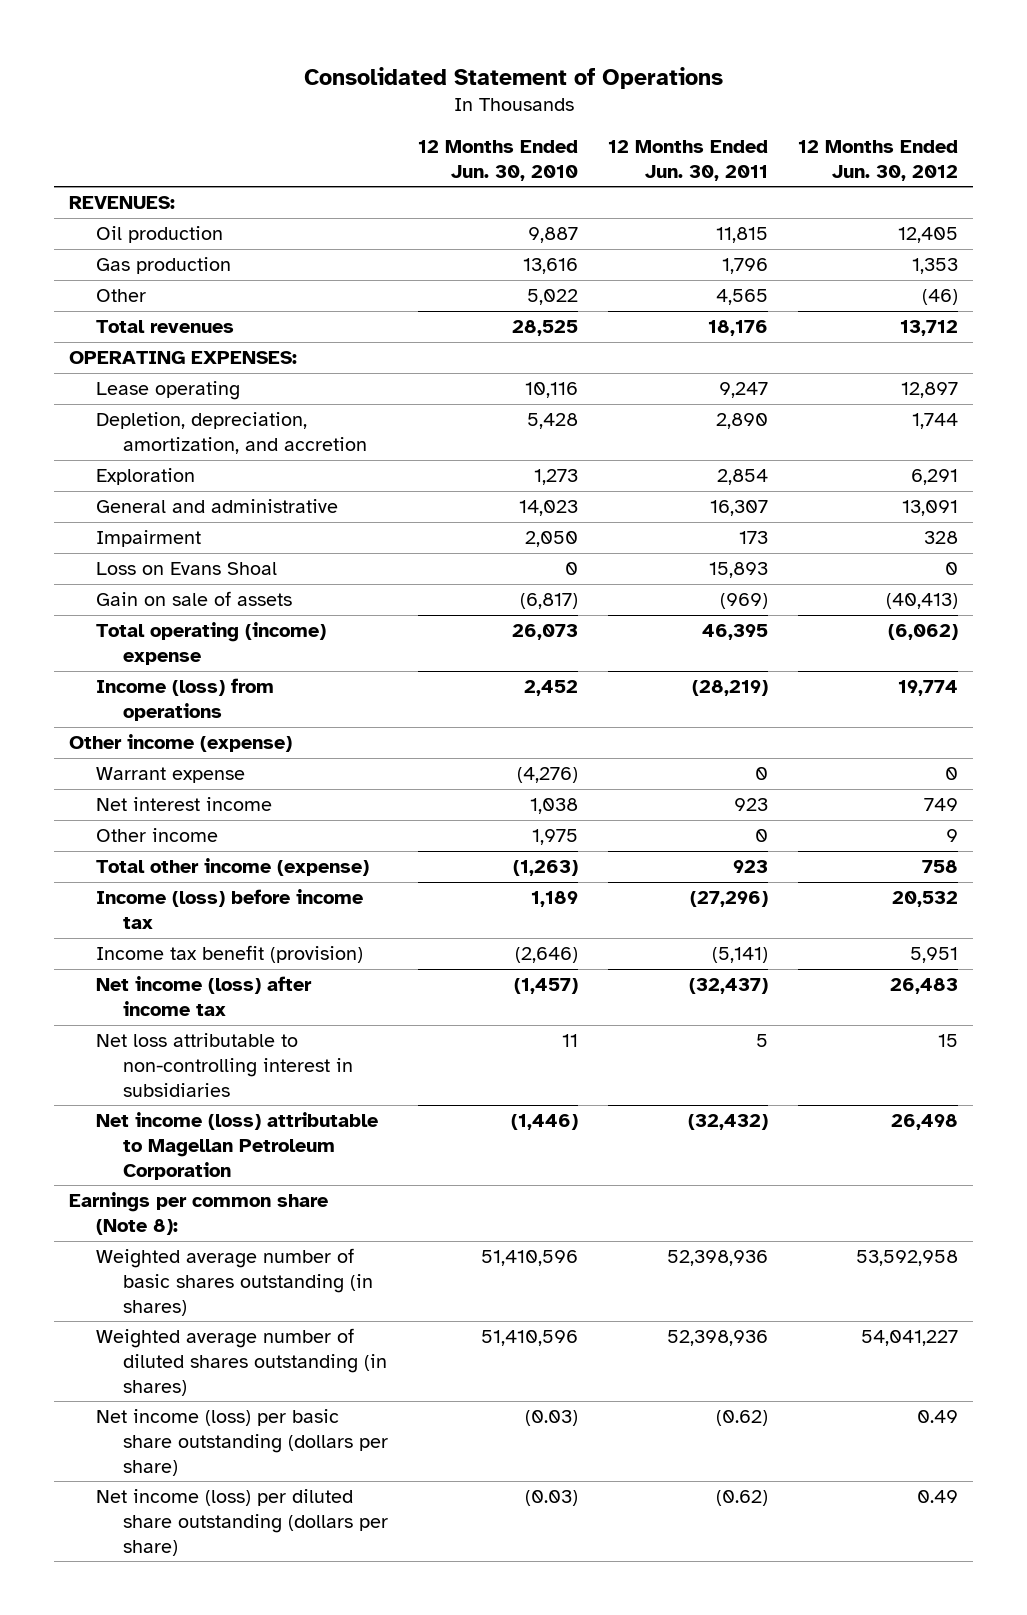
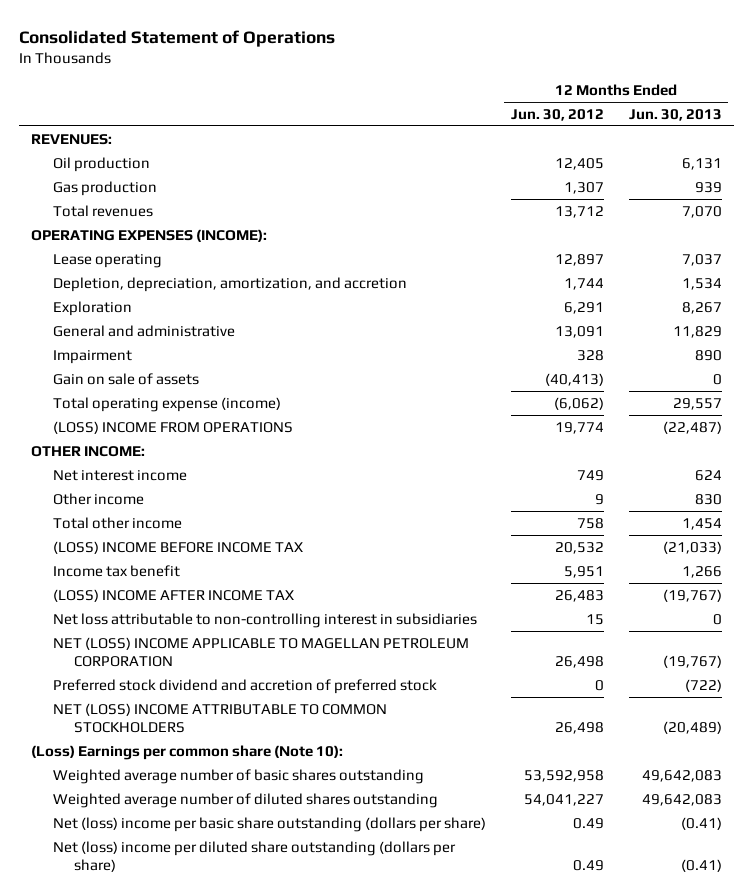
[418,139,579,181] 12 Months Ended Jun. 30, 2010 -> none
[608,139,769,181] 12 Months Ended Jun. 30, 2011 -> none
none -> [628,108,722,121] Jun. 30, 2013
[96,288,147,302] Other -> none
[912,257,959,274] 1,353 -> [563,181,604,194] 1,307
[69,350,298,364] OPERATING EXPENSES: -> [31,228,268,242] OPERATING EXPENSES (INCOME):
[96,561,278,575] Loss on Evans Shoal -> none
[96,766,246,783] Warrant expense -> none
[96,621,327,665] Total operating (income) expense -> [52,396,281,412] Total operating expense (income)
[96,677,275,721] Income (loss) from operations -> [52,420,293,434] (LOSS) INCOME FROM OPERATIONS
[69,733,293,752] Other income (expense) -> [31,445,146,457] OTHER INCOME:
[96,857,370,876] Total other income (expense) -> [52,516,182,529] Total other income
[96,888,364,929] Income (loss) before income tax -> [52,540,303,554] (LOSS) INCOME BEFORE INCOME TAX
[96,944,364,963] Income tax benefit (provision) -> [52,564,180,577] Income tax benefit
[96,975,313,1016] Net income (loss) after income tax -> [52,588,294,602] (LOSS) INCOME AFTER INCOME TAX
[96,1111,379,1180] Net income (loss) attributable to Magellan Petroleum Corporation -> [52,636,469,668] NET (LOSS) INCOME APPLICABLE TO MAGELLAN PETROLEUM CORPORATION
none -> [52,678,437,694] Preferred stock dividend and accretion of preferred stock
none -> [52,702,387,734] NET (LOSS) INCOME ATTRIBUTABLE TO COMMON STOCKHOLDERS
[69,1191,329,1235] Earnings per common share (Note 8): -> [31,744,344,760] (Loss) Earnings per common share (Note 10):
[96,1247,374,1316] Weighted average number of basic shares outstanding (in shares) -> [52,768,424,784] Weighted average number of basic shares outstanding
[96,1327,388,1396] Weighted average number of diluted shares outstanding (in shares) -> [52,792,438,808] Weighted average number of diluted shares outstanding
[96,1408,389,1476] Net income (loss) per basic share outstanding (dollars per share) -> [52,816,486,832] Net (loss) income per basic share outstanding (dollars per share)
[96,1488,389,1556] Net income (loss) per diluted share outstanding (dollars per share) -> [52,840,456,873] Net (loss) income per diluted share outstanding (dollars per share)

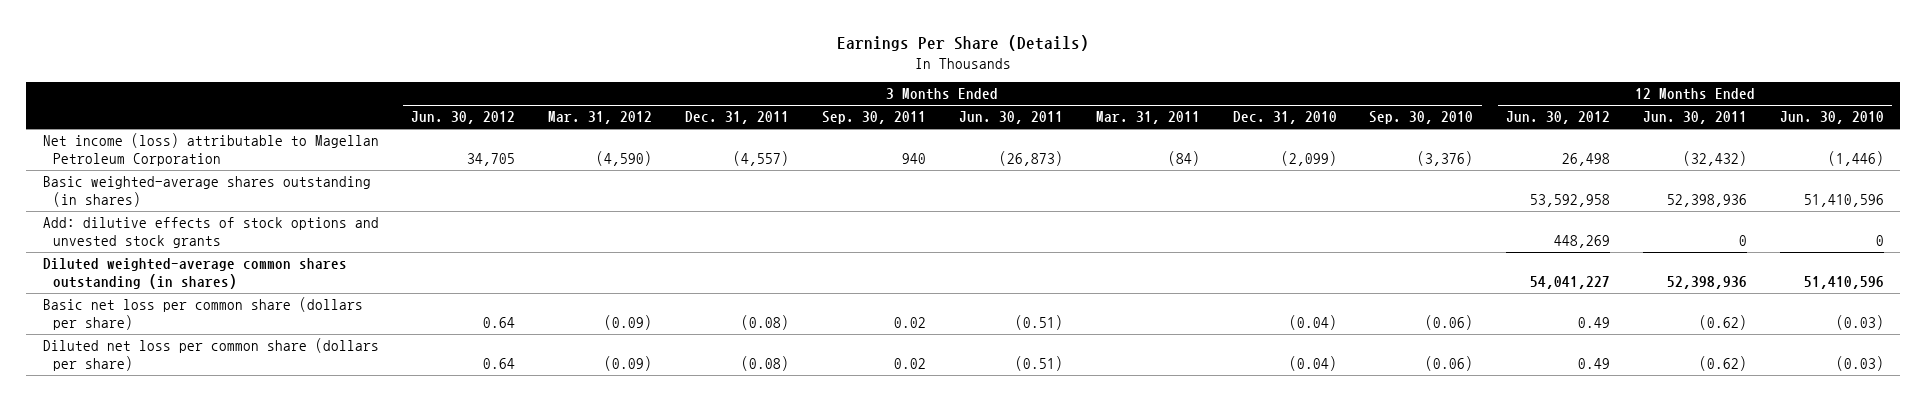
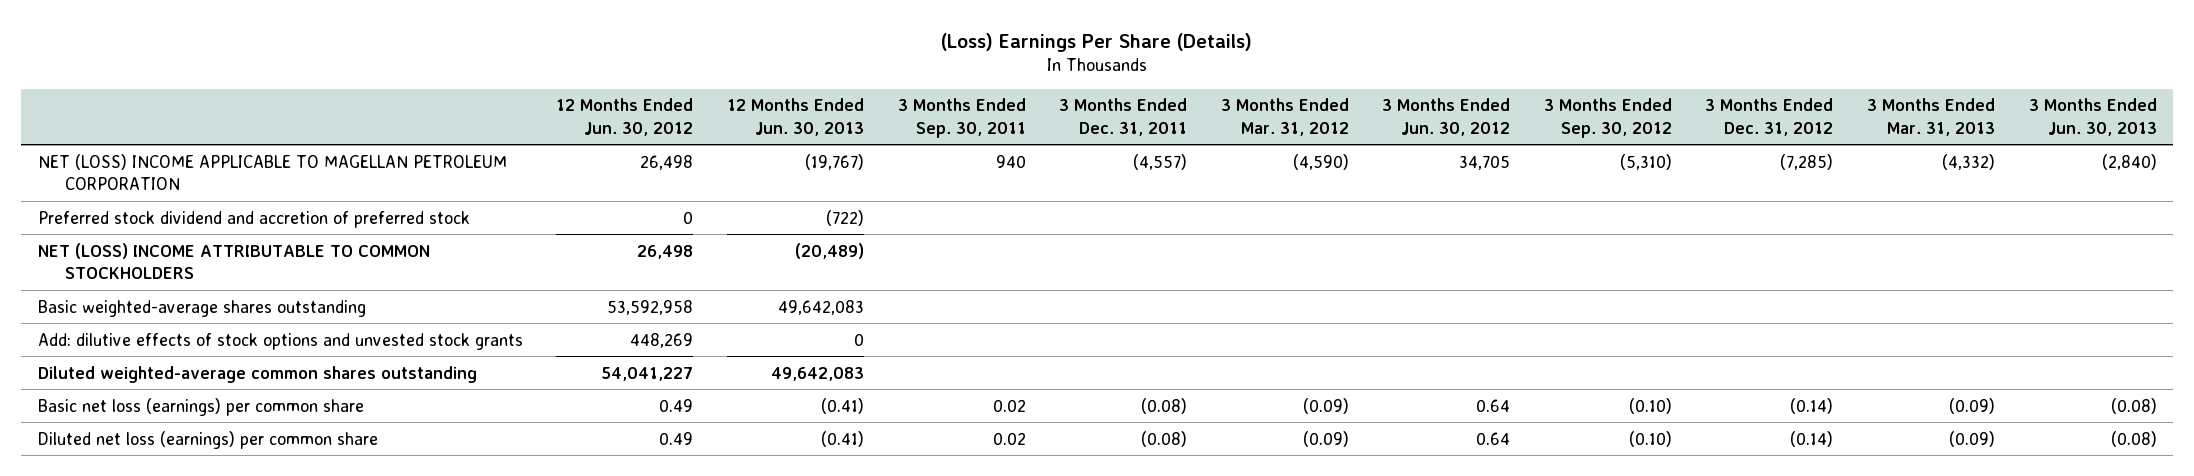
[837,35,1090,52] Earnings Per Share (Details) -> [941,32,1253,52] (Loss) Earnings Per Share (Details)
[958,111,1063,125] Jun. 30, 2011 -> none
[1095,111,1200,125] Mar. 31, 2011 -> none
[1232,111,1337,125] Dec. 31, 2010 -> none
[1369,111,1474,125] Sep. 30, 2010 -> none
[1643,111,1748,125] Jun. 30, 2011 -> none
[1779,111,1884,125] Jun. 30, 2010 -> none
none -> [726,98,864,136] 12 Months Ended Jun. 30, 2013
none -> [1543,98,1672,138] 3 Months Ended Sep. 30, 2012
none -> [1705,98,1834,136] 3 Months Ended Dec. 31, 2012
none -> [1867,98,1996,136] 3 Months Ended Mar. 31, 2013
none -> [2028,98,2157,136] 3 Months Ended Jun. 30, 2013
[42,133,379,166] Net income (loss) attributable to Magellan Petroleum Corporation -> [37,153,507,191] NET (LOSS) INCOME APPLICABLE TO MAGELLAN PETROLEUM CORPORATION
none -> [37,210,470,228] Preferred stock dividend and accretion of preferred stock
none -> [37,242,430,280] NET (LOSS) INCOME ATTRIBUTABLE TO COMMON STOCKHOLDERS
[42,176,371,207] Basic weighted-average shares outstanding (in shares) -> [37,299,366,317] Basic weighted-average shares outstanding
[42,258,347,289] Diluted weighted-average common shares outstanding (in shares) -> [37,365,477,383] Diluted weighted-average common shares outstanding
[42,297,363,330] Basic net loss per common share (dollars per share) -> [37,397,364,416] Basic net loss (earnings) per common share
[42,338,379,371] Diluted net loss per common share (dollars per share) -> [37,430,378,449] Diluted net loss (earnings) per common share

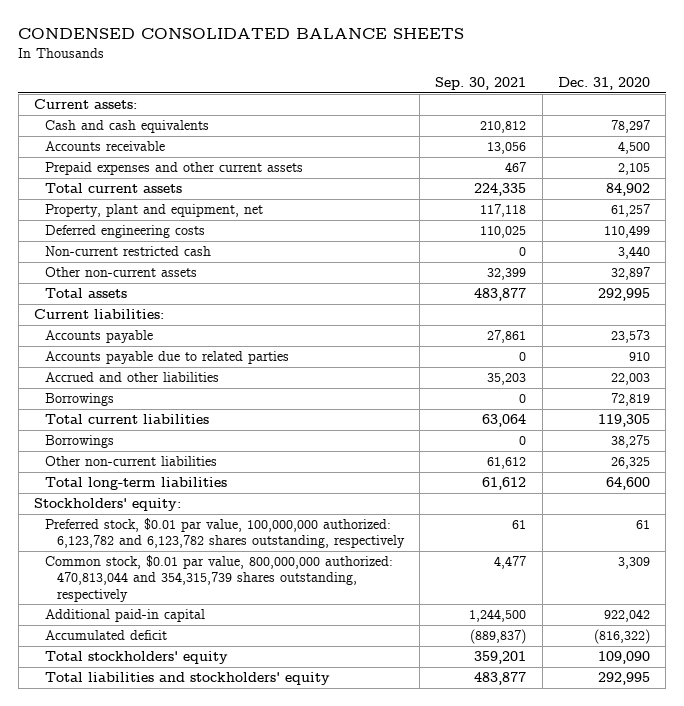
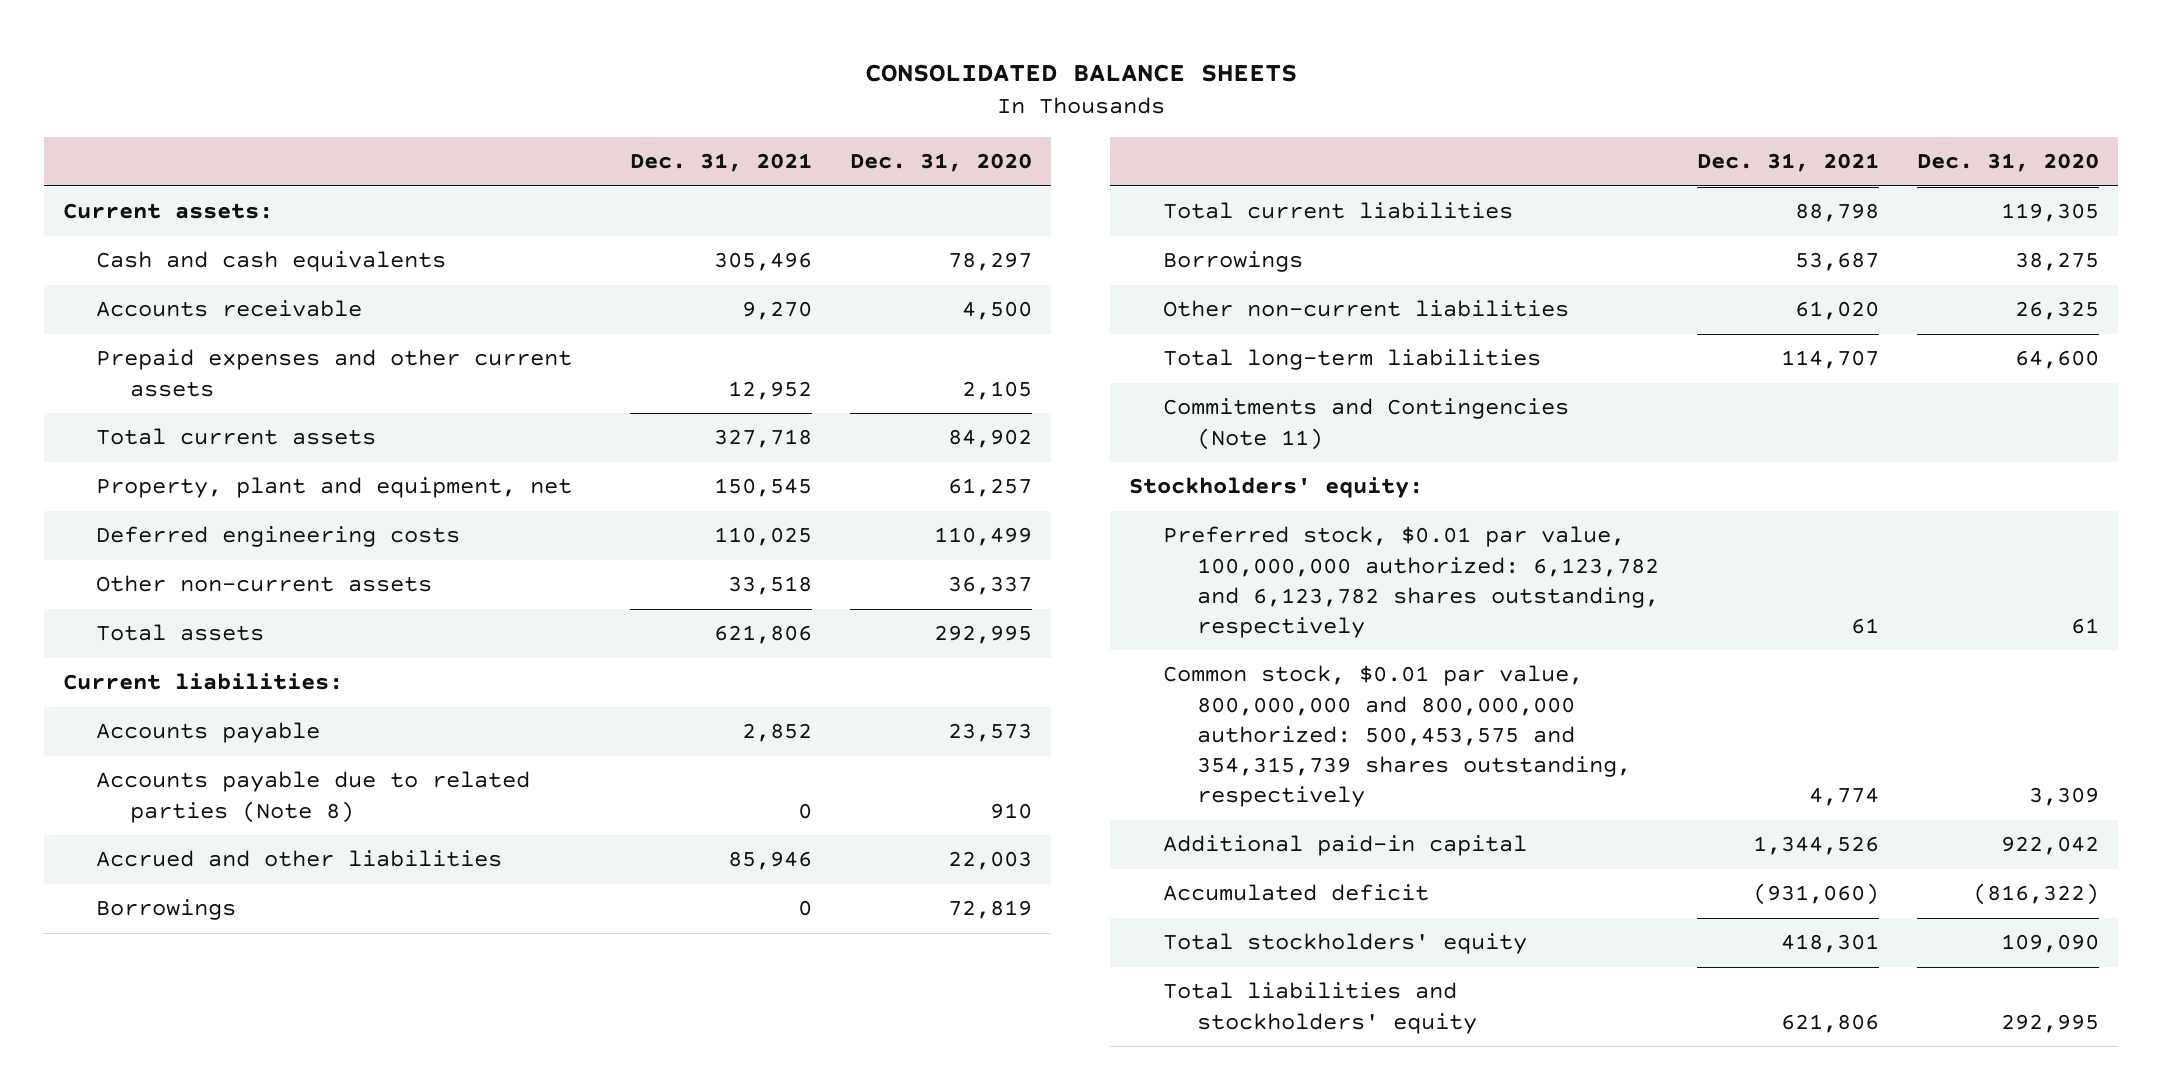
[18,28,465,40] CONDENSED CONSOLIDATED BALANCE SHEETS -> [864,63,1297,82] CONSOLIDATED BALANCE SHEETS
[435,76,527,90] Sep. 30, 2021 -> none
none -> [629,153,812,173] Dec. 31, 2021
[45,246,212,257] Non-current restricted cash -> none
[611,267,651,281] 32,897 -> [947,576,1032,596] 36,337
[45,351,290,365] Accounts payable due to related parties -> [96,771,531,823] Accounts payable due to related parties (Note 8)
none -> [1163,398,1570,450] Commitments and Contingencies (Note 11)
[45,555,394,602] Common stock, $0.01 par value, 800,000,000 authorized: 470,813,044 and 354,315,739 shares outstanding, respectively -> [1163,665,1631,808] Common stock, $0.01 par value, 800,000,000 and 800,000,000 authorized: 500,453,575 and 354,315,739 shares outstanding, respectively

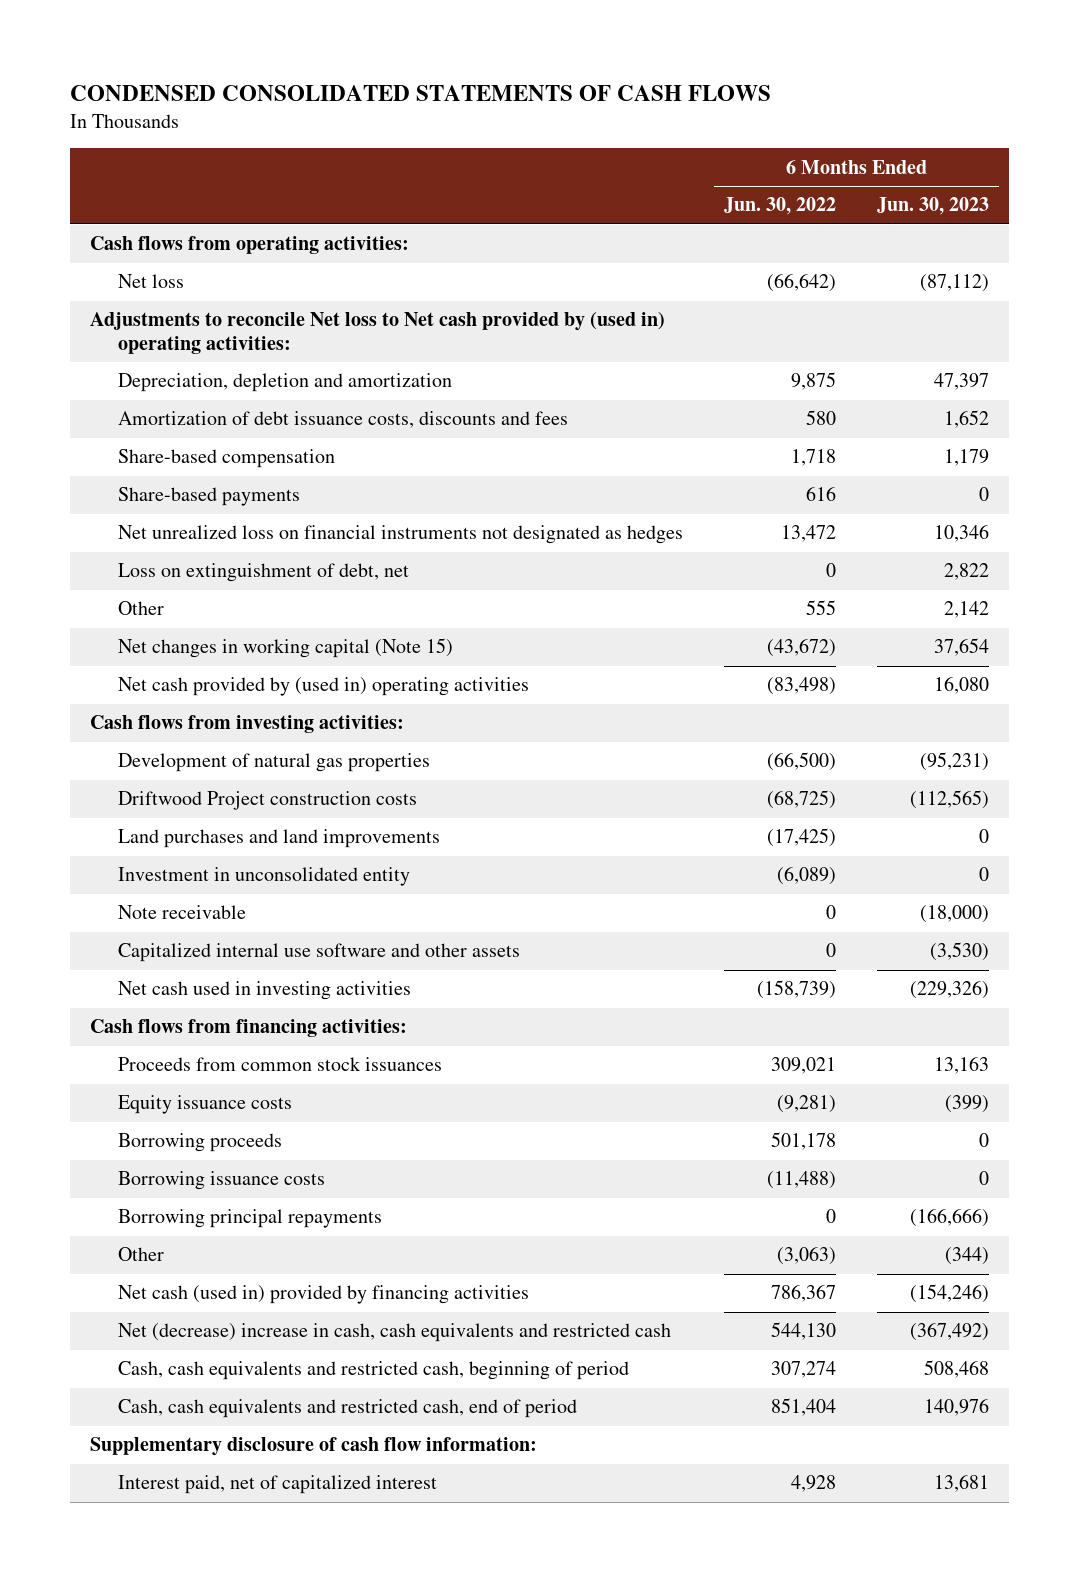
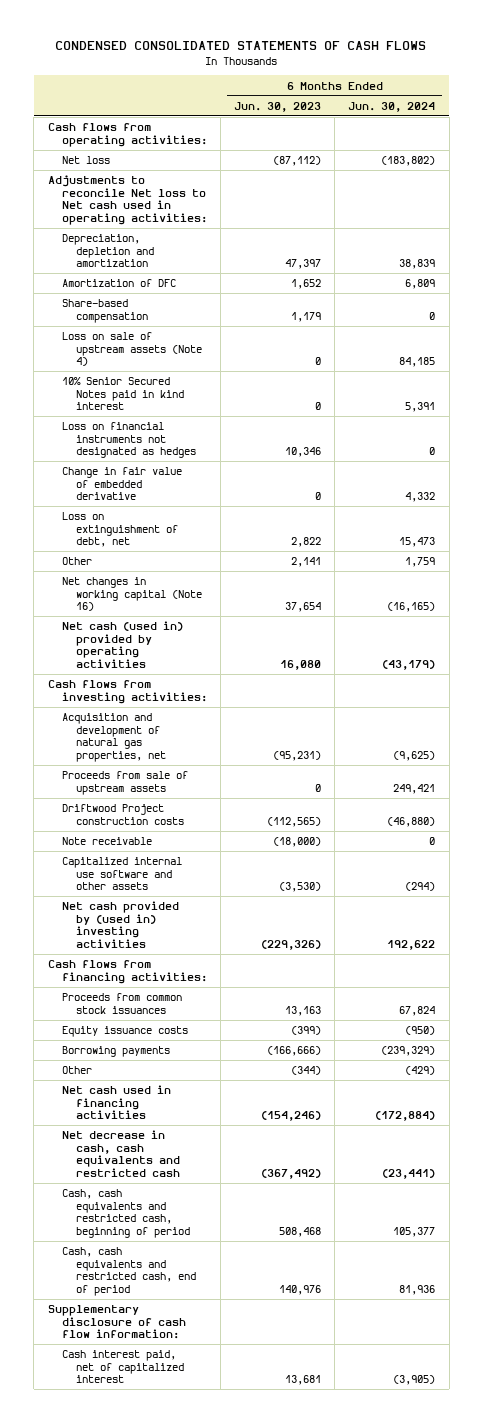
[724,197,837,216] Jun. 30, 2022 -> none
none -> [348,101,436,112] Jun. 30, 2024
[90,312,666,355] Adjustments to reconcile Net loss to Net cash provided by (used in) operating activities: -> [47,175,207,226] Adjustments to reconcile Net loss to Net cash used in operating activities:
[118,411,569,429] Amortization of debt issuance costs, discounts and fees -> [61,279,176,288] Amortization of DFC
[118,487,301,507] Share-based payments -> none
none -> [61,332,203,367] Loss on sale of upstream assets (Note 4)
none -> [61,377,185,411] 10% Senior Secured Notes paid in kind interest
[118,525,684,545] Net unrealized loss on financial instruments not designated as hedges -> [61,422,197,459] Loss on financial instruments not designated as hedges
none -> [61,467,182,501] Change in fair value of embedded derivative
[943,601,989,619] 2,142 -> [291,557,322,568] 2,141
[118,638,454,659] Net changes in working capital (Note 15) -> [61,577,203,612] Net changes in working capital (Note 16)
[118,677,530,697] Net cash provided by (used in) operating activities -> [61,621,183,669] Net cash (used in) provided by operating activities
[118,753,431,773] Development of natural gas properties -> [61,713,167,763] Acquisition and development of natural gas properties, net
none -> [61,771,188,795] Proceeds from sale of upstream assets
[118,829,441,849] Land purchases and land improvements -> none
[118,867,411,887] Investment in unconsolidated entity -> none
[118,981,412,1001] Net cash used in investing activities -> [61,901,179,949] Net cash provided by (used in) investing activities
[118,1133,283,1153] Borrowing proceeds -> none
[118,1171,326,1191] Borrowing issuance costs -> none
[118,1209,383,1229] Borrowing principal repayments -> [61,1046,170,1058] Borrowing payments
[118,1285,530,1305] Net cash (used in) provided by financing activities -> [61,1085,171,1120] Net cash used in financing activities
[118,1323,672,1343] Net (decrease) increase in cash, cash equivalents and restricted cash -> [61,1130,181,1178] Net decrease in cash, cash equivalents and restricted cash
[118,1475,438,1495] Interest paid, net of capitalized interest -> [61,1350,185,1384] Cash interest paid, net of capitalized interest

